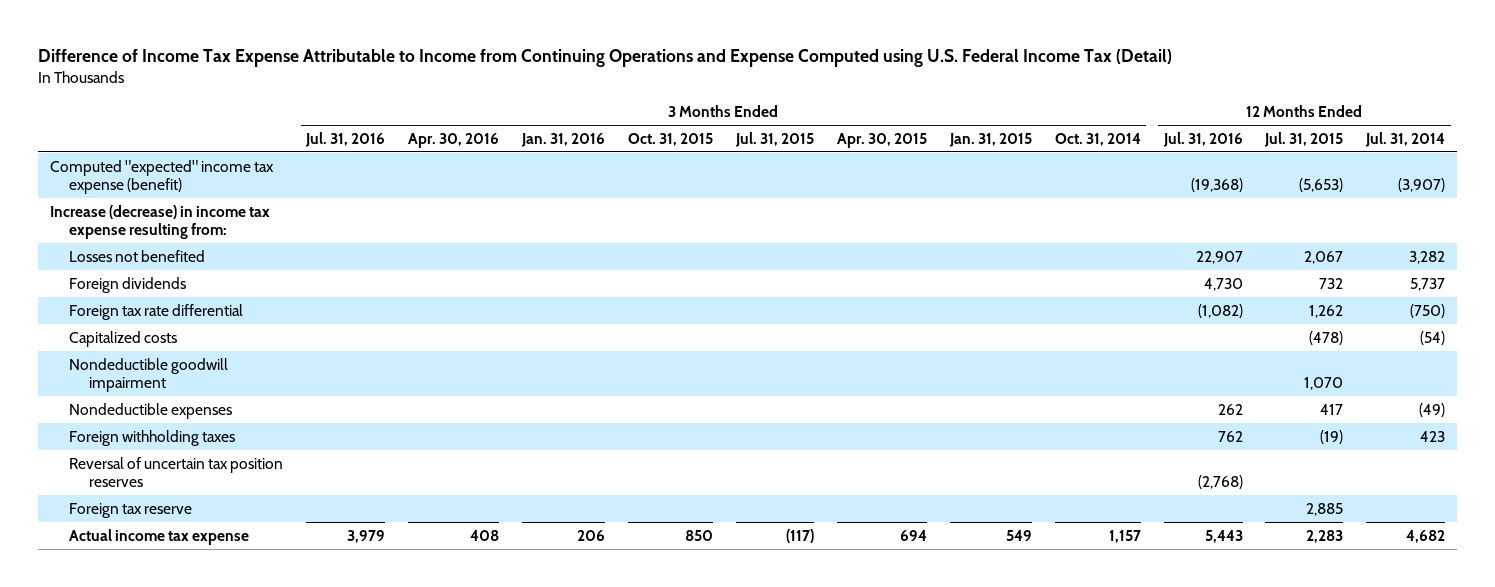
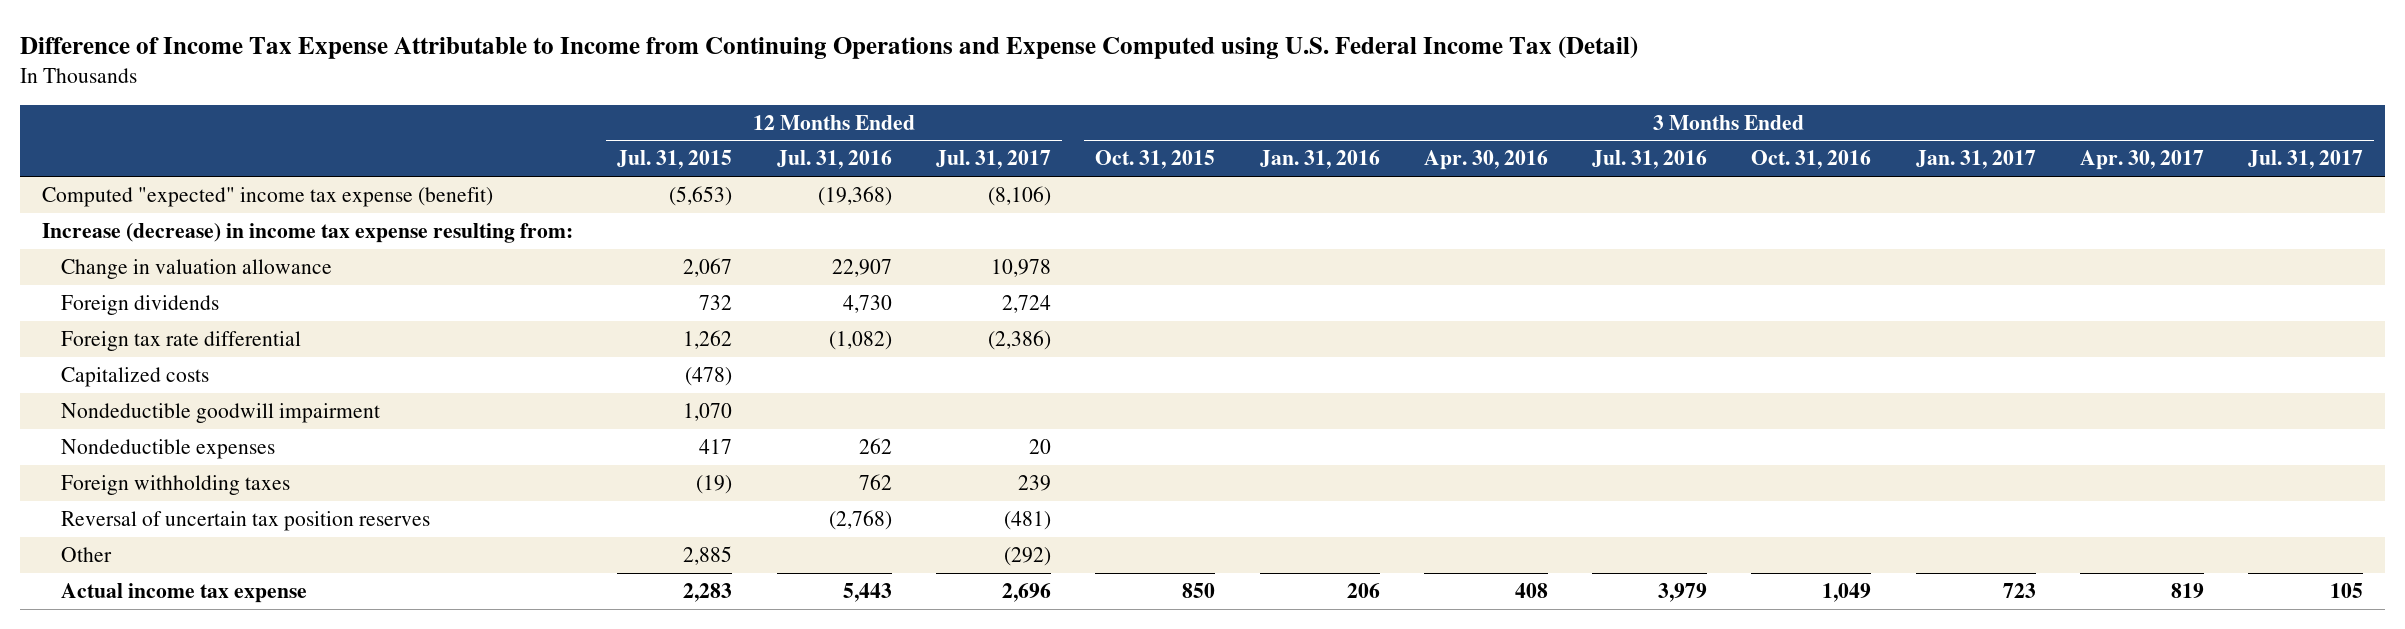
[734,131,814,147] Jul. 31, 2015 -> none
[836,132,927,148] Apr. 30, 2015 -> none
[948,132,1032,147] Jan. 31, 2015 -> none
[1054,132,1141,146] Oct. 31, 2014 -> none
[1365,131,1446,147] Jul. 31, 2014 -> none
none -> [935,150,1051,170] Jul. 31, 2017
none -> [1751,150,1872,170] Oct. 31, 2016
none -> [1915,150,2036,170] Jan. 31, 2017
none -> [2079,150,2204,171] Apr. 30, 2017
none -> [2248,150,2364,170] Jul. 31, 2017
[69,249,206,262] Losses not benefited -> [60,259,332,280] Change in valuation allowance
[69,502,193,518] Foreign tax reserve -> [60,547,112,563] Other

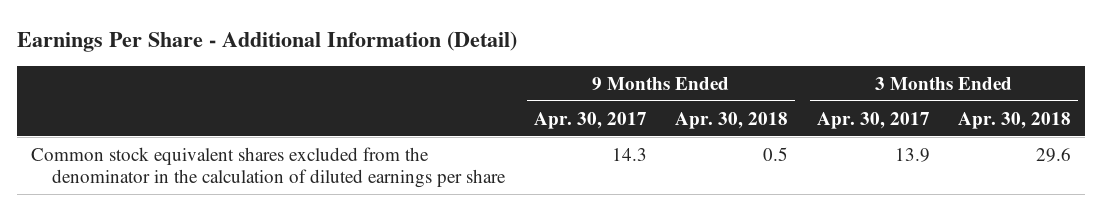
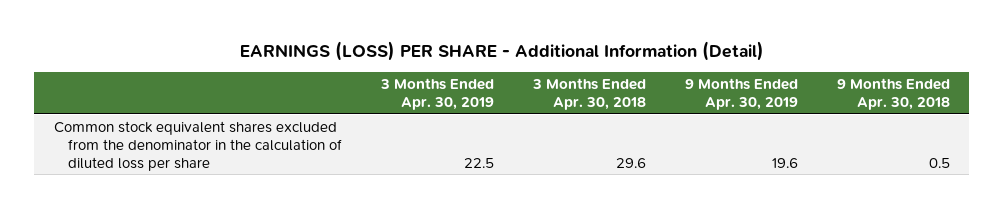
[17,30,518,52] Earnings Per Share - Additional Information (Detail) -> [239,41,764,62] EARNINGS (LOSS) PER SHARE - Additional Information (Detail)
[533,111,647,129] Apr. 30, 2017 -> none
[816,111,930,129] Apr. 30, 2017 -> none
none -> [379,78,494,111] 3 Months Ended Apr. 30, 2019
none -> [684,78,798,111] 9 Months Ended Apr. 30, 2019
[31,146,507,189] Common stock equivalent shares excluded from the denominator in the calculation of diluted earnings per share -> [53,120,342,171] Common stock equivalent shares excluded from the denominator in the calculation of diluted loss per share

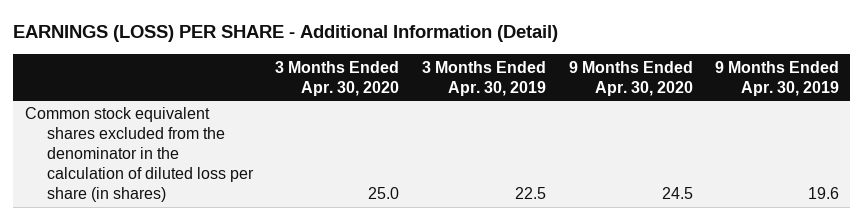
[531,78,646,111] 3 Months Ended Apr. 30, 2018 -> none
[836,78,950,111] 9 Months Ended Apr. 30, 2018 -> none
none -> [275,60,400,96] 3 Months Ended Apr. 30, 2020
none -> [568,60,693,96] 9 Months Ended Apr. 30, 2020
[53,120,342,171] Common stock equivalent shares excluded from the denominator in the calculation of diluted loss per share -> [24,107,254,203] Common stock equivalent shares excluded from the denominator in the calculation of diluted loss per share (in shares)

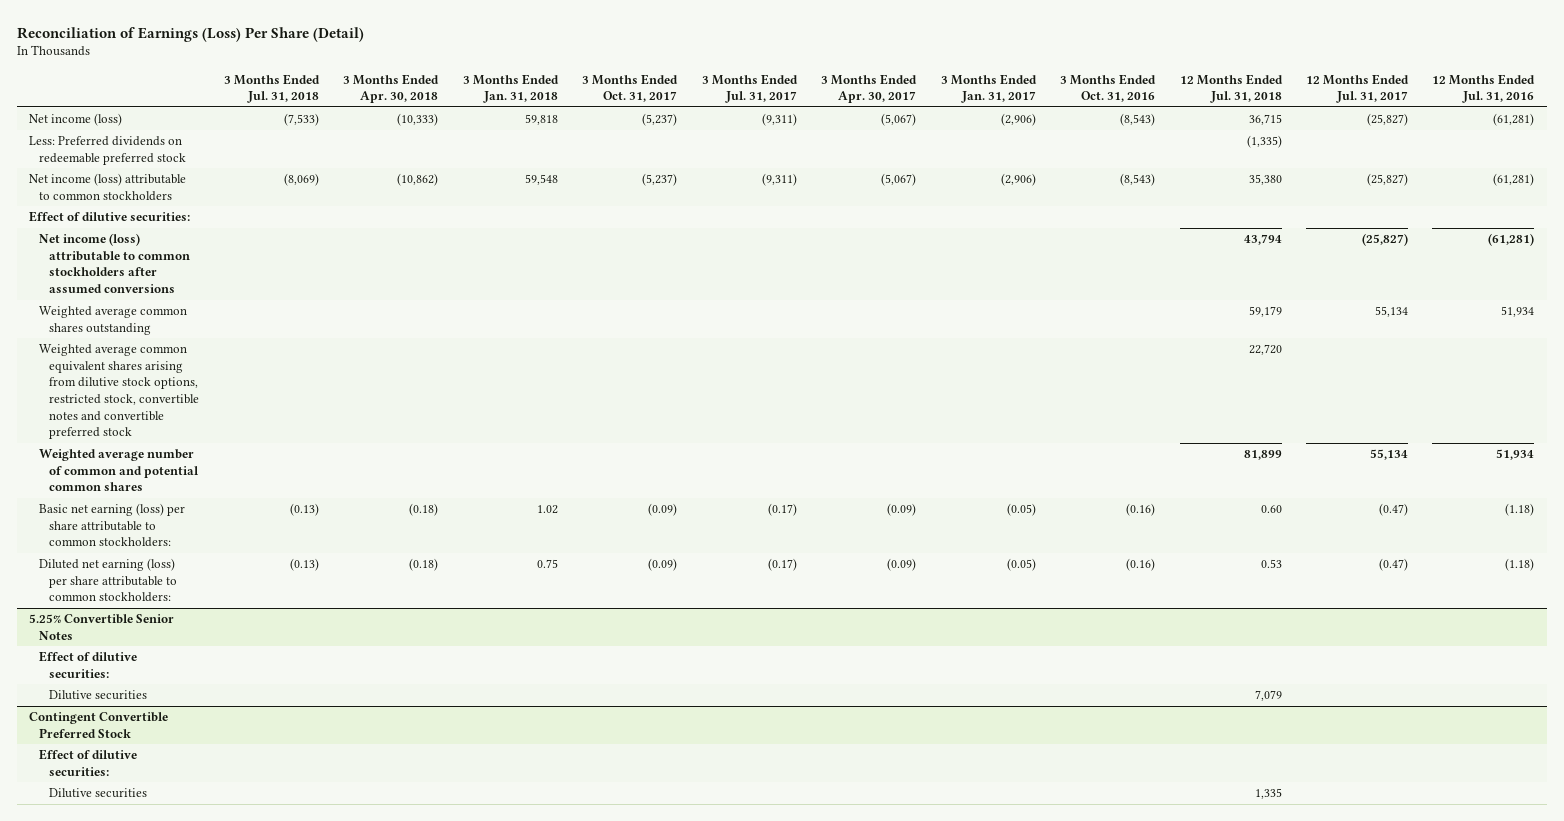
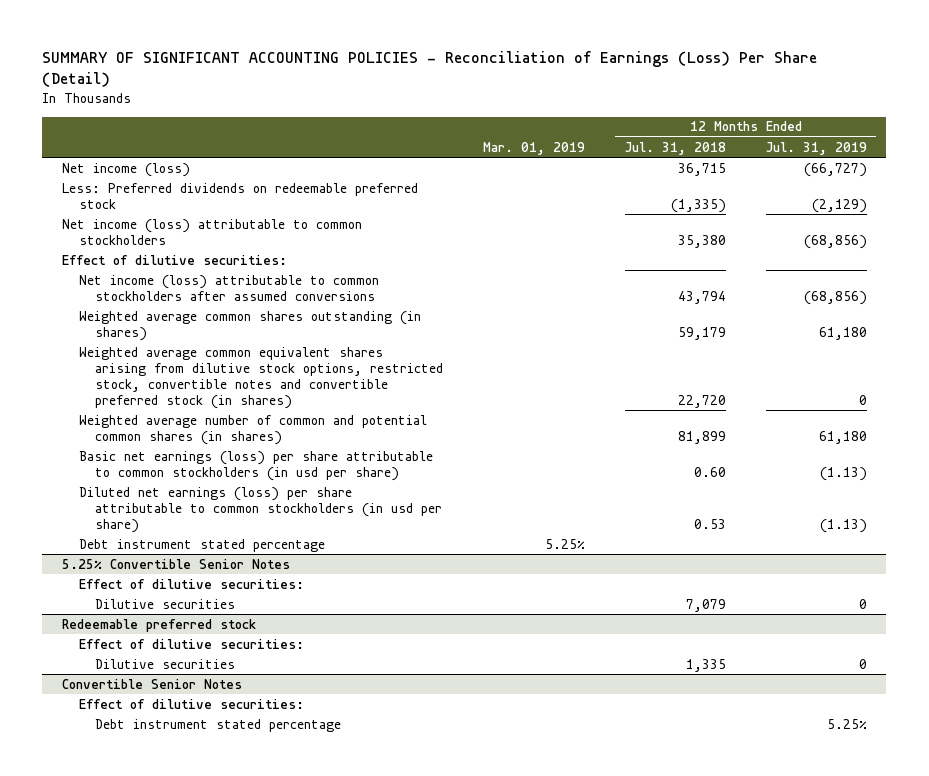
[17,26,365,42] Reconciliation of Earnings (Loss) Per Share (Detail) -> [42,51,818,88] SUMMARY OF SIGNIFICANT ACCOUNTING POLICIES - Reconciliation of Earnings (Loss) Per Share (Detail)
[223,73,320,104] 3 Months Ended Jul. 31, 2018 -> none
[343,73,440,104] 3 Months Ended Apr. 30, 2018 -> none
[462,73,559,104] 3 Months Ended Jan. 31, 2018 -> none
[582,73,679,103] 3 Months Ended Oct. 31, 2017 -> none
[701,73,798,104] 3 Months Ended Jul. 31, 2017 -> none
[821,73,918,104] 3 Months Ended Apr. 30, 2017 -> none
[940,73,1037,104] 3 Months Ended Jan. 31, 2017 -> none
[1060,73,1157,103] 3 Months Ended Oct. 31, 2016 -> none
[1305,73,1409,104] 12 Months Ended Jul. 31, 2017 -> none
[1432,73,1536,104] 12 Months Ended Jul. 31, 2016 -> none
none -> [482,141,585,155] Mar. 01, 2019
none -> [765,141,867,155] Jul. 31, 2019
[39,306,188,335] Weighted average common shares outstanding -> [78,310,421,341] Weighted average common shares outstanding (in shares)
[39,344,200,440] Weighted average common equivalent shares arising from dilutive stock options, restricted stock, convertible notes and convertible preferred stock -> [78,346,444,409] Weighted average common equivalent shares arising from dilutive stock options, restricted stock, convertible notes and convertible preferred stock (in shares)
[39,449,200,492] Weighted average number of common and potential common shares -> [78,414,427,445] Weighted average number of common and potential common shares (in shares)
[39,503,186,548] Basic net earning (loss) per share attributable to common stockholders: -> [78,450,433,481] Basic net earnings (loss) per share attributable to common stockholders (in usd per share)
[39,558,178,603] Diluted net earning (loss) per share attributable to common stockholders: -> [78,486,443,533] Diluted net earnings (loss) per share attributable to common stockholders (in usd per share)
none -> [78,538,325,552] Debt instrument stated percentage
[29,712,169,738] Contingent Convertible Preferred Stock -> [62,618,257,632] Redeemable preferred stock
none -> [62,678,243,689] Convertible Senior Notes
none -> [78,698,304,709] Effect of dilutive securities:
none -> [95,718,342,732] Debt instrument stated percentage

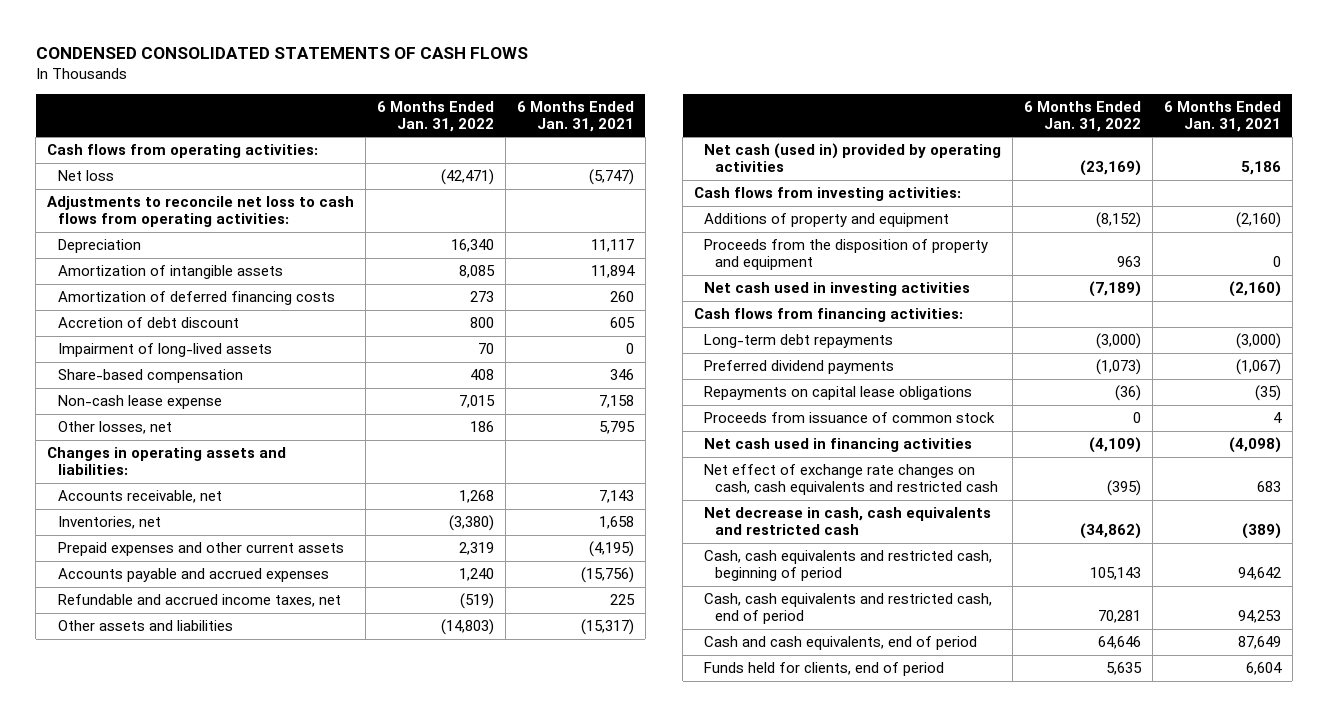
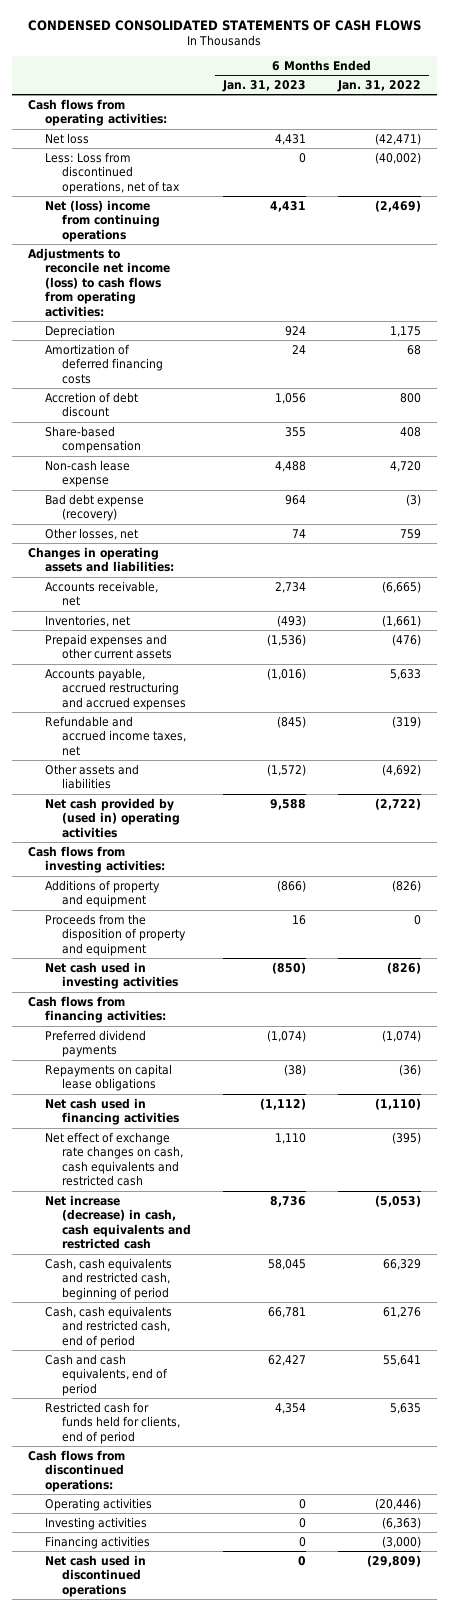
[517,100,635,132] 6 Months Ended Jan. 31, 2021 -> none
none -> [221,80,306,93] Jan. 31, 2023
[57,265,283,280] Amortization of intangible assets -> none
none -> [44,151,180,194] Less: Loss from discontinued operations, net of tax
none -> [44,199,160,242] Net (loss) income from continuing operations
[47,196,355,228] Adjustments to reconcile net loss to cash flows from operating activities: -> [27,247,170,317] Adjustments to reconcile net income (loss) to cash flows from operating activities:
[451,239,495,253] 16,340 -> [389,325,421,337] 1,175
[470,291,495,303] 273 -> [406,344,421,355] 68
[57,343,272,358] Impairment of long-lived assets -> none
[459,395,496,409] 7,015 -> [389,460,421,472] 4,720
none -> [44,493,144,522] Bad debt expense (recovery)
[470,421,495,433] 186 -> [399,528,421,539] 759
[459,490,495,504] 1,268 -> [381,580,421,593] (6,665)
[449,515,495,532] (3,380) -> [381,614,421,627] (1,661)
[459,542,495,556] 2,319 -> [391,633,421,646] (476)
[57,568,329,583] Accounts payable and accrued expenses -> [44,667,186,710] Accounts payable, accrued restructuring and accrued expenses
[459,568,495,582] 1,240 -> [389,668,421,680] 5,633
[460,593,495,610] (519) -> [391,715,421,728] (319)
[441,619,495,636] (14,803) -> [381,763,421,776] (4,692)
[704,143,1002,173] Net cash (used in) provided by operating activities -> [44,797,180,838] Net cash provided by (used in) operating activities
[1080,160,1142,177] (23,169) -> [374,797,421,810] (2,722)
[1096,212,1142,229] (8,152) -> [391,879,421,892] (826)
[1117,256,1142,268] 963 -> [413,914,421,925] 0
[1089,281,1142,298] (7,189) -> [386,961,421,974] (826)
[704,334,894,349] Long-term debt repayments -> none
[1096,359,1142,376] (1,073) -> [381,1029,421,1042] (1,074)
[704,412,996,424] Proceeds from issuance of common stock -> none
[1089,437,1142,454] (4,109) -> [374,1097,421,1110] (1,110)
[704,507,992,536] Net decrease in cash, cash equivalents and restricted cash -> [44,1194,191,1250] Net increase (decrease) in cash, cash equivalents and restricted cash
[1080,523,1142,540] (34,862) -> [374,1194,421,1207] (5,053)
[1090,567,1142,581] 105,143 -> [382,1258,421,1270] 66,329
[1098,610,1142,624] 70,281 -> [382,1306,421,1318] 61,276
[1098,636,1142,650] 64,646 -> [382,1354,421,1366] 55,641
[704,662,945,677] Funds held for clients, end of period -> [44,1401,180,1444] Restricted cash for funds held for clients, end of period
none -> [27,1449,125,1492] Cash flows from discontinued operations:
none -> [44,1497,152,1511] Operating activities
none -> [44,1516,147,1530] Investing activities
none -> [44,1535,150,1549] Financing activities
none -> [44,1554,146,1597] Net cash used in discontinued operations

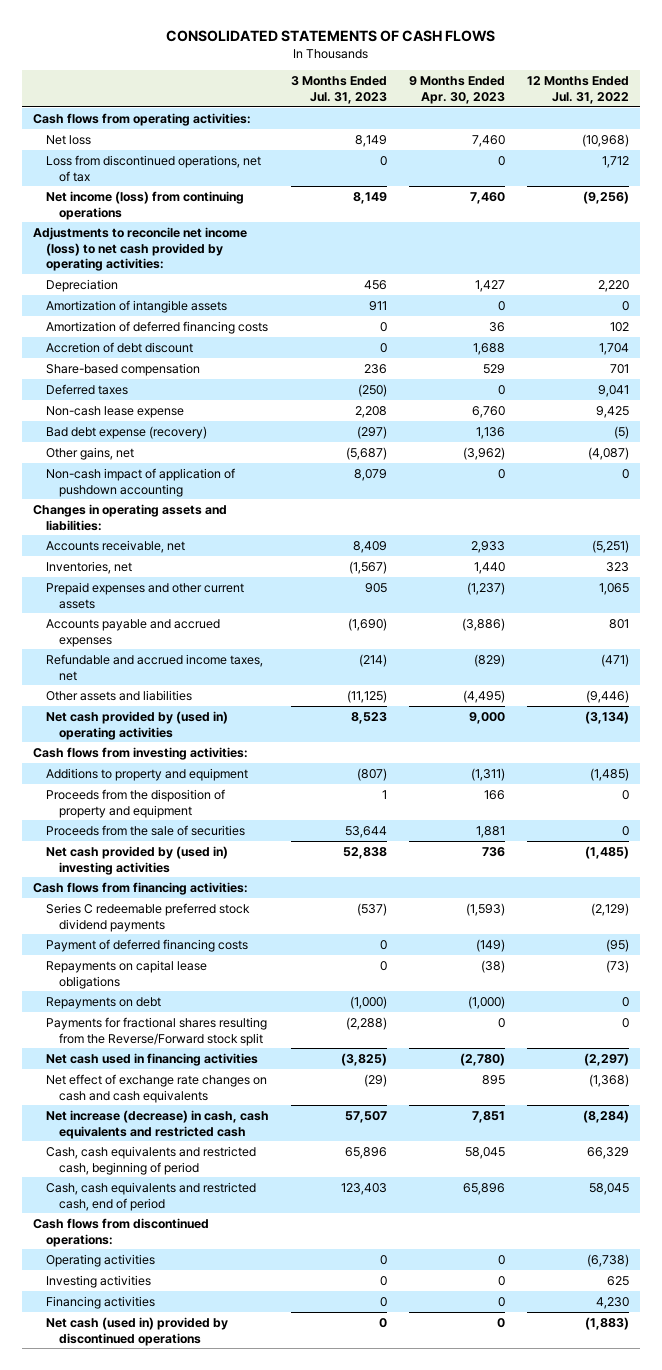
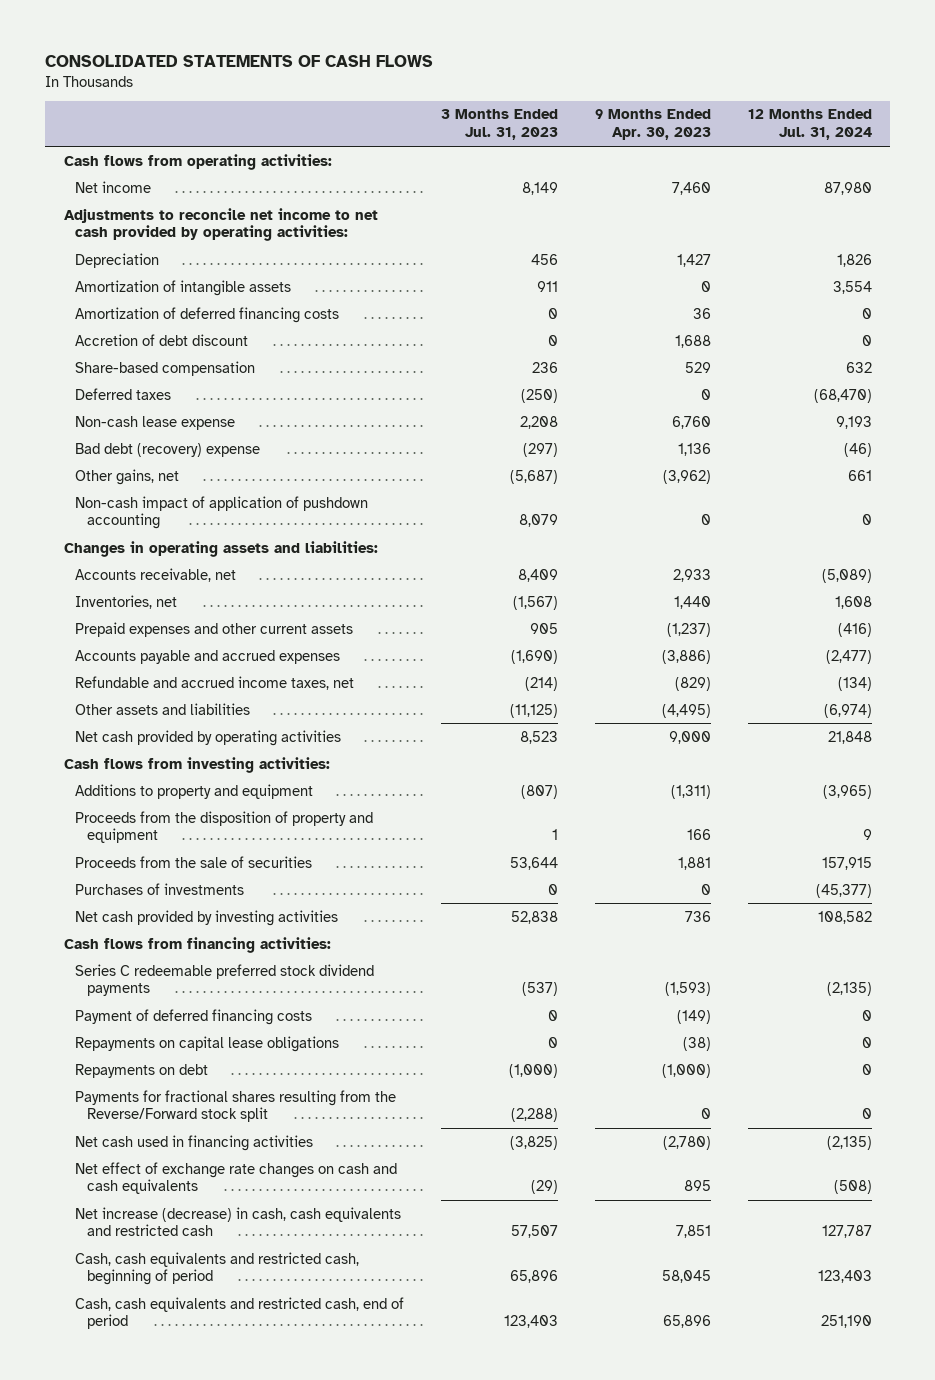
[527,75,630,104] 12 Months Ended Jul. 31, 2022 -> none
none -> [747,109,872,141] 12 Months Ended Jul. 31, 2024
[45,154,261,182] Loss from discontinued operations, net of tax -> none
[45,190,244,220] Net income (loss) from continuing operations -> none
[45,134,91,145] Net loss -> [75,180,152,193] Net income
[32,226,247,272] Adjustments to reconcile net income (loss) to net cash provided by operating activities: -> [63,207,378,242] Adjustments to reconcile net income to net cash provided by operating activities:
[45,425,207,439] Bad debt expense (recovery) -> [75,442,261,457] Bad debt (recovery) expense
[45,710,228,740] Net cash provided by (used in) operating activities -> [75,729,342,746] Net cash provided by operating activities
none -> [75,882,245,895] Purchases of investments
[45,845,228,875] Net cash provided by (used in) investing activities -> [75,909,339,926] Net cash provided by investing activities
[32,1217,209,1247] Cash flows from discontinued operations: -> none
[45,1253,155,1267] Operating activities -> none
[45,1274,151,1288] Investing activities -> none
[45,1295,155,1309] Financing activities -> none
[45,1316,228,1346] Net cash (used in) provided by discontinued operations -> none

